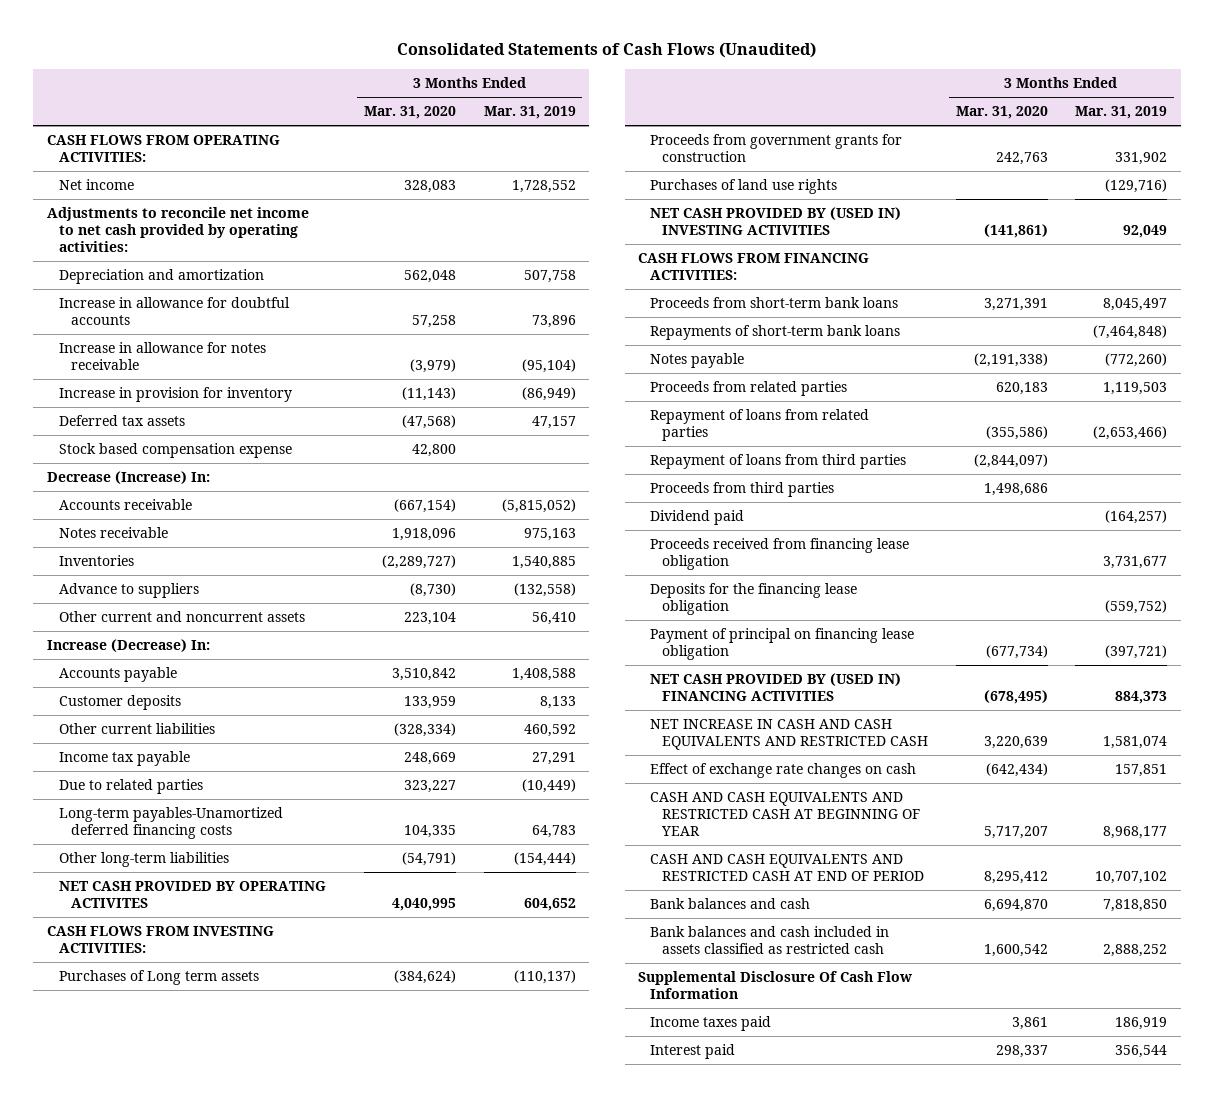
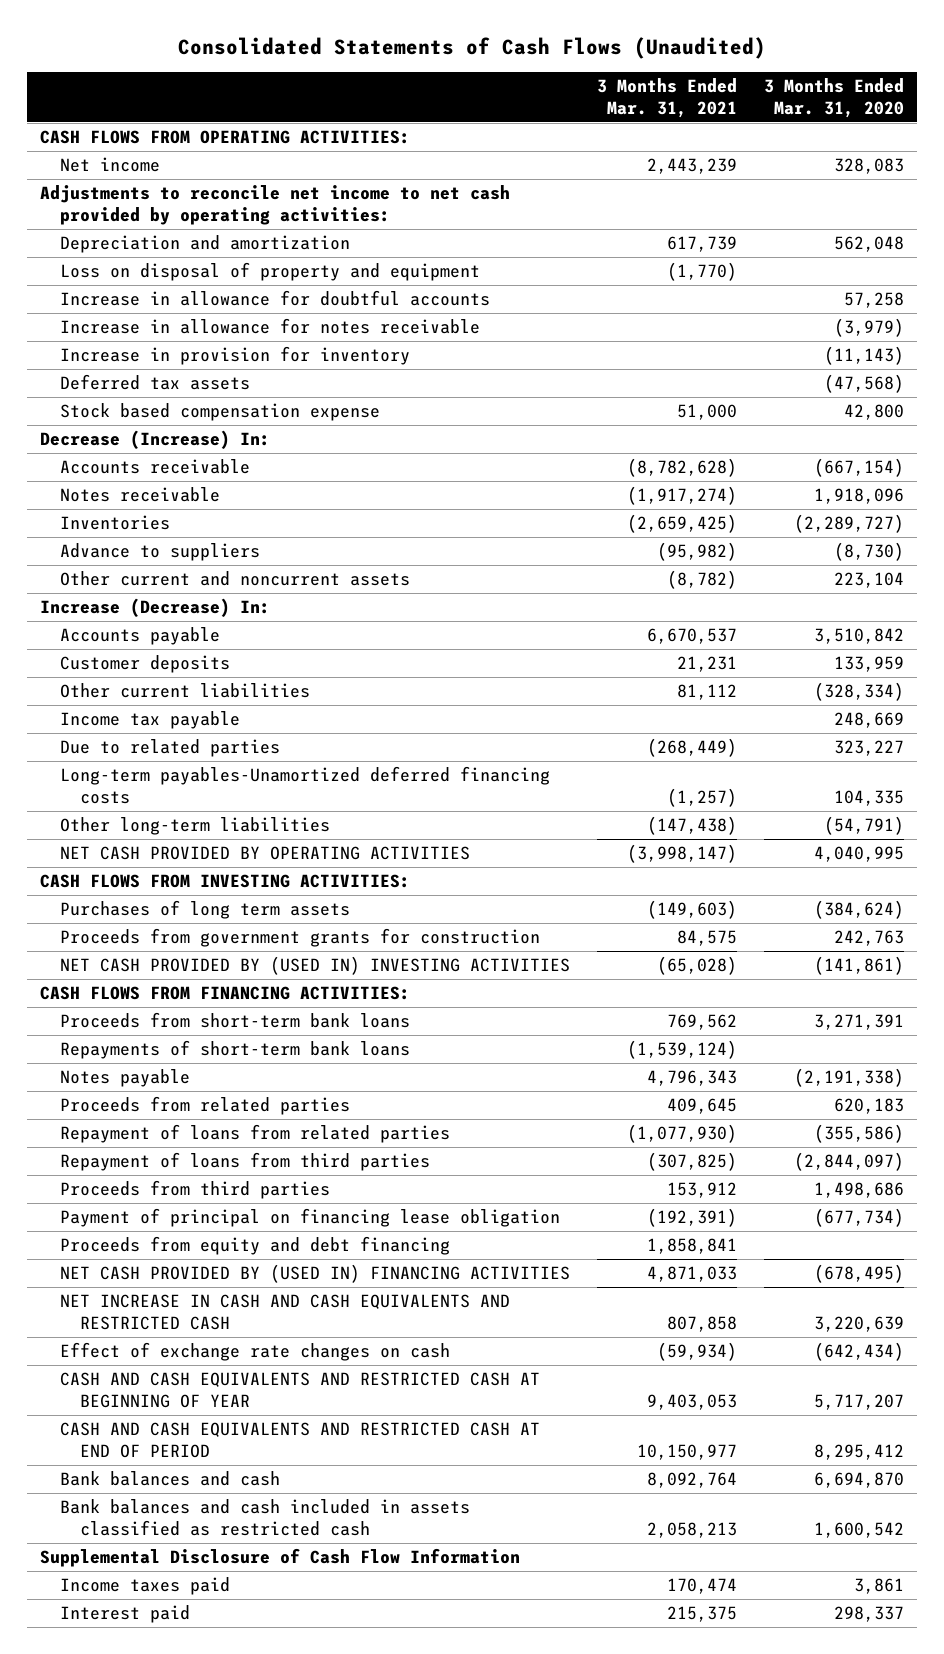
[483,106,576,120] Mar. 31, 2019 -> none
none -> [596,77,737,118] 3 Months Ended Mar. 31, 2021
none -> [60,262,481,282] Loss on disposal of property and equipment
[58,881,326,908] NET CASH PROVIDED BY OPERATING ACTIVITES -> [60,846,471,861] NET CASH PROVIDED BY OPERATING ACTIVITIES
[58,970,259,986] Purchases of Long term assets -> [60,900,351,920] Purchases of long term assets
[650,179,838,195] Purchases of land use rights -> none
[650,510,745,526] Dividend paid -> none
[650,538,910,570] Proceeds received from financing lease obligation -> none
[650,583,858,615] Deposits for the financing lease obligation -> none
none -> [60,1236,451,1256] Proceeds from equity and debt financing
[638,971,913,999] Supplemental Disclosure Of Cash Flow Information -> [39,1548,520,1568] Supplemental Disclosure of Cash Flow Information

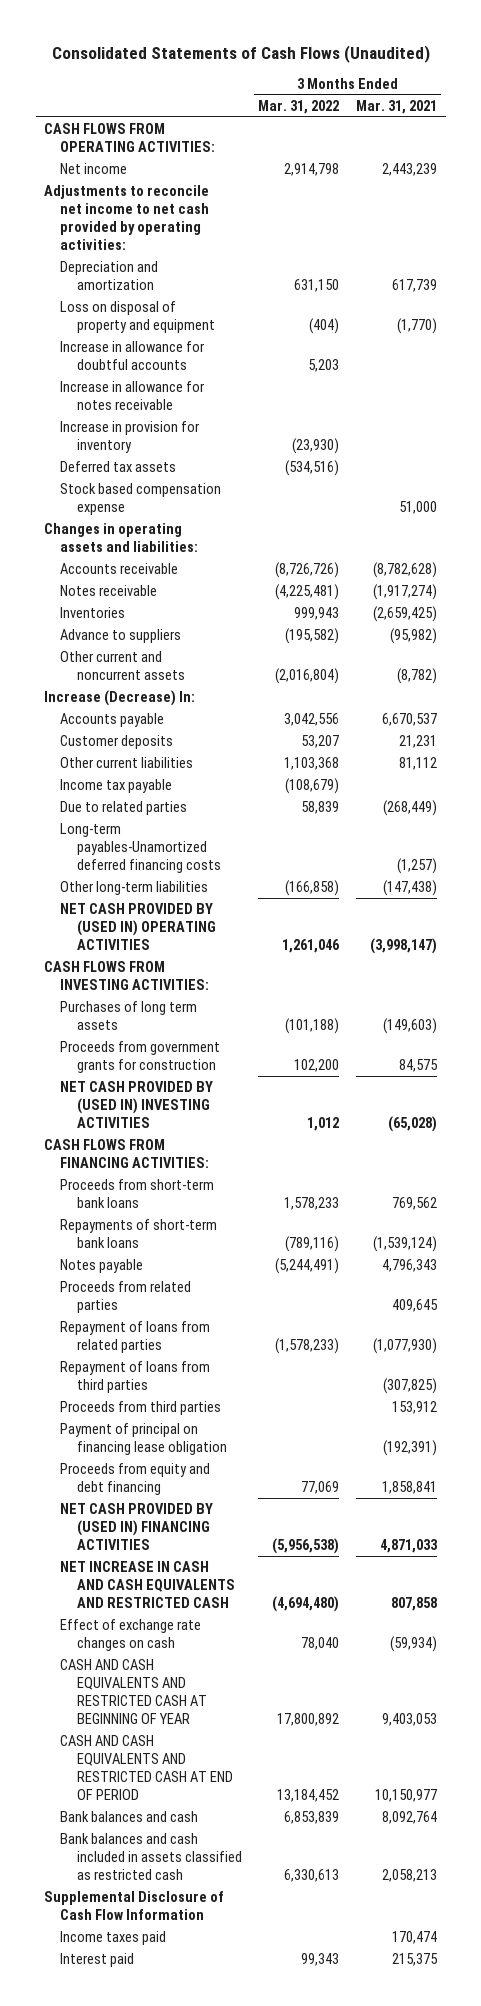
[763,77,904,118] 3 Months Ended Mar. 31, 2020 -> none
none -> [258,100,340,115] Mar. 31, 2022
[39,430,270,450] Decrease (Increase) In: -> none
none -> [44,523,199,553] Changes in operating assets and liabilities:
[60,846,471,861] NET CASH PROVIDED BY OPERATING ACTIVITIES -> [60,903,216,951] NET CASH PROVIDED BY (USED IN) OPERATING ACTIVITIES

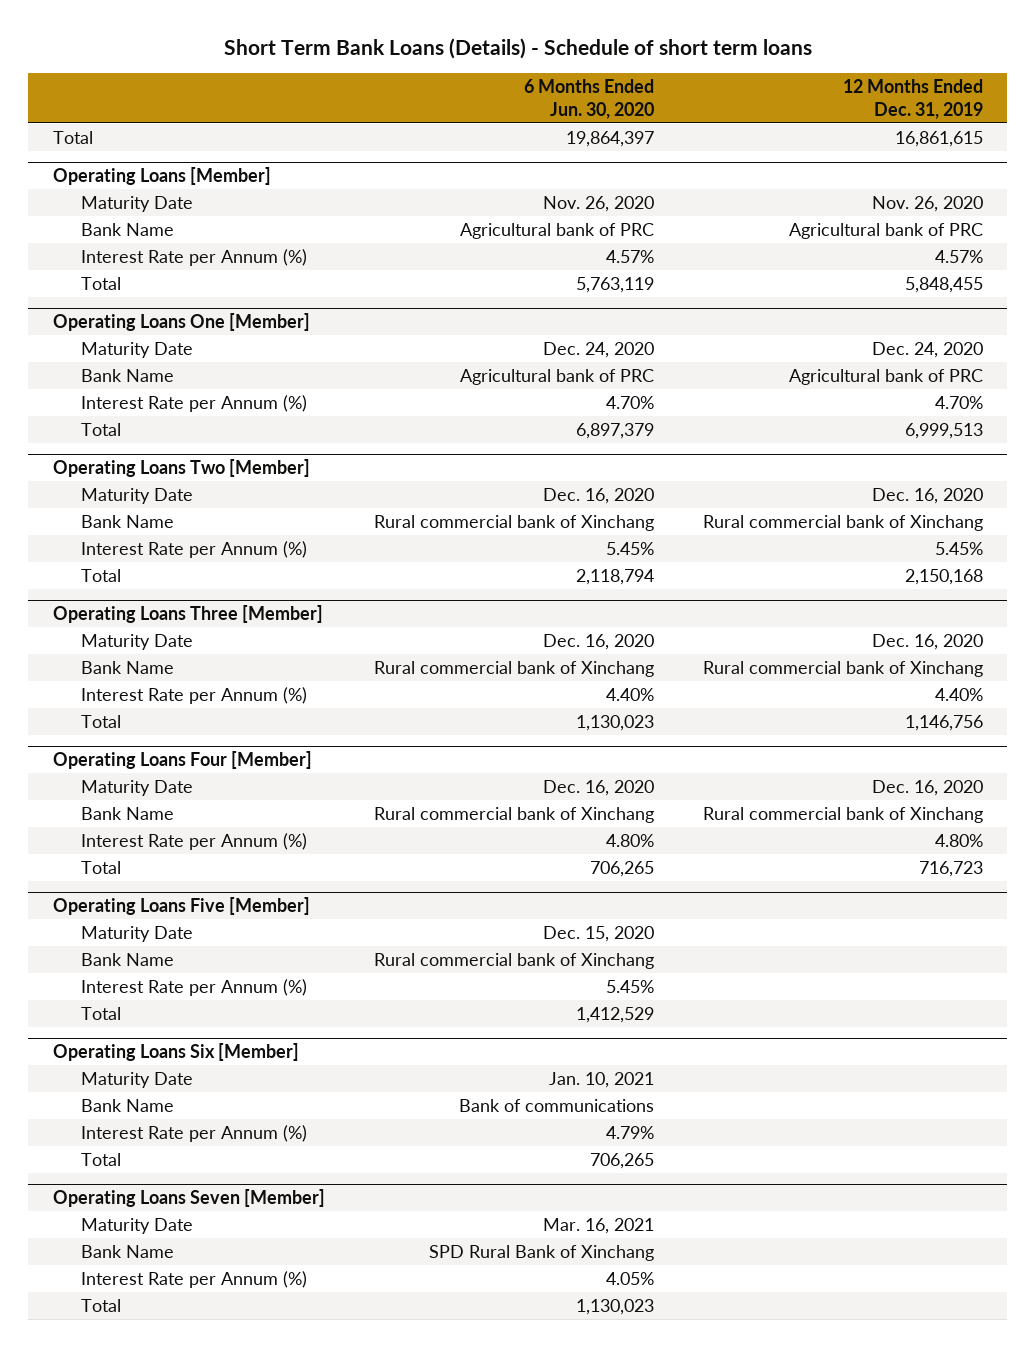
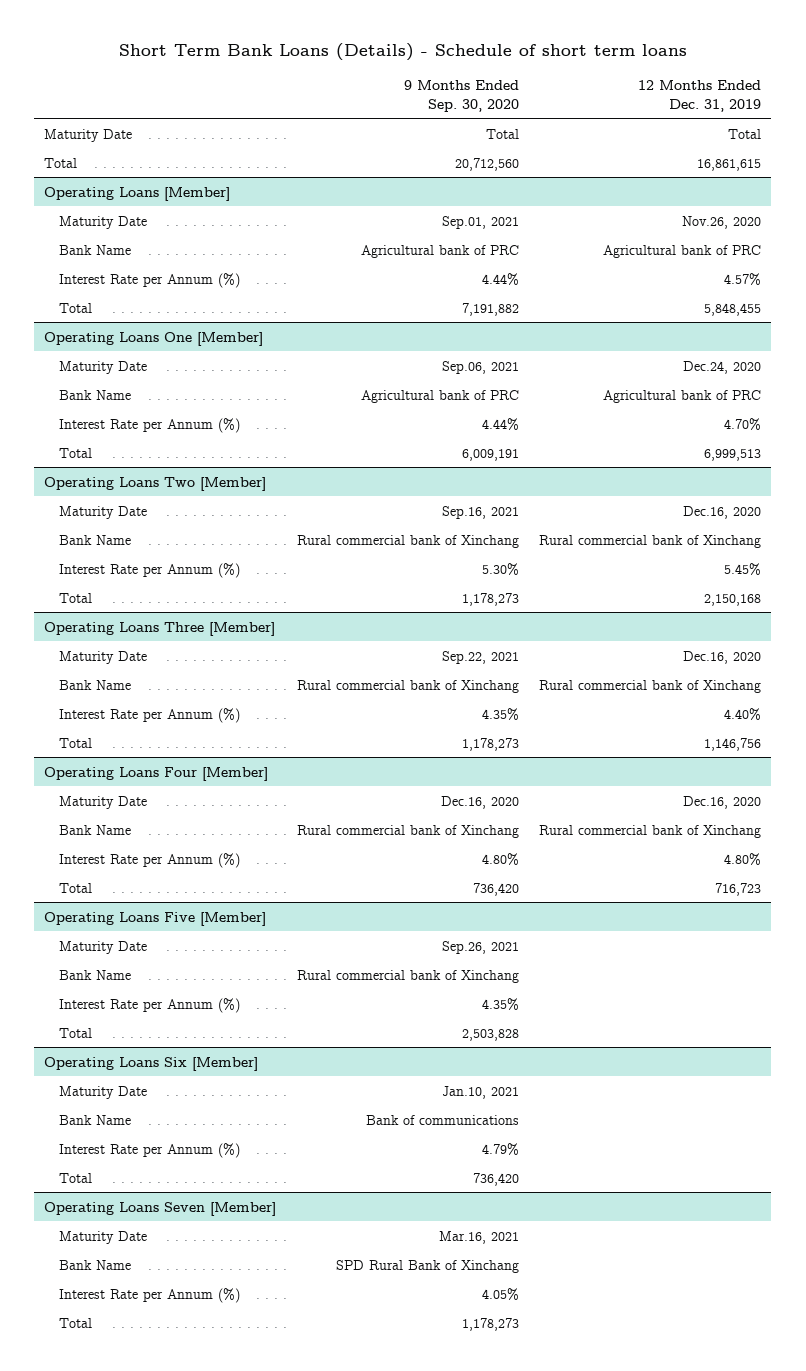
[523,79,654,119] 6 Months Ended Jun. 30, 2020 -> none
none -> [403,80,519,112] 9 Months Ended Sep. 30, 2020
none -> [44,128,133,142] Maturity Date
[871,195,983,212] Nov. 26, 2020 -> [682,215,762,229] Nov.26, 2020
[871,341,983,358] Dec. 24, 2020 -> [683,360,762,374] Dec.24, 2020
[871,487,983,504] Dec. 16, 2020 -> [683,505,762,519] Dec.16, 2020
[871,633,983,650] Dec. 16, 2020 -> [683,650,762,664] Dec.16, 2020
[871,779,983,796] Dec. 16, 2020 -> [683,795,762,809] Dec.16, 2020

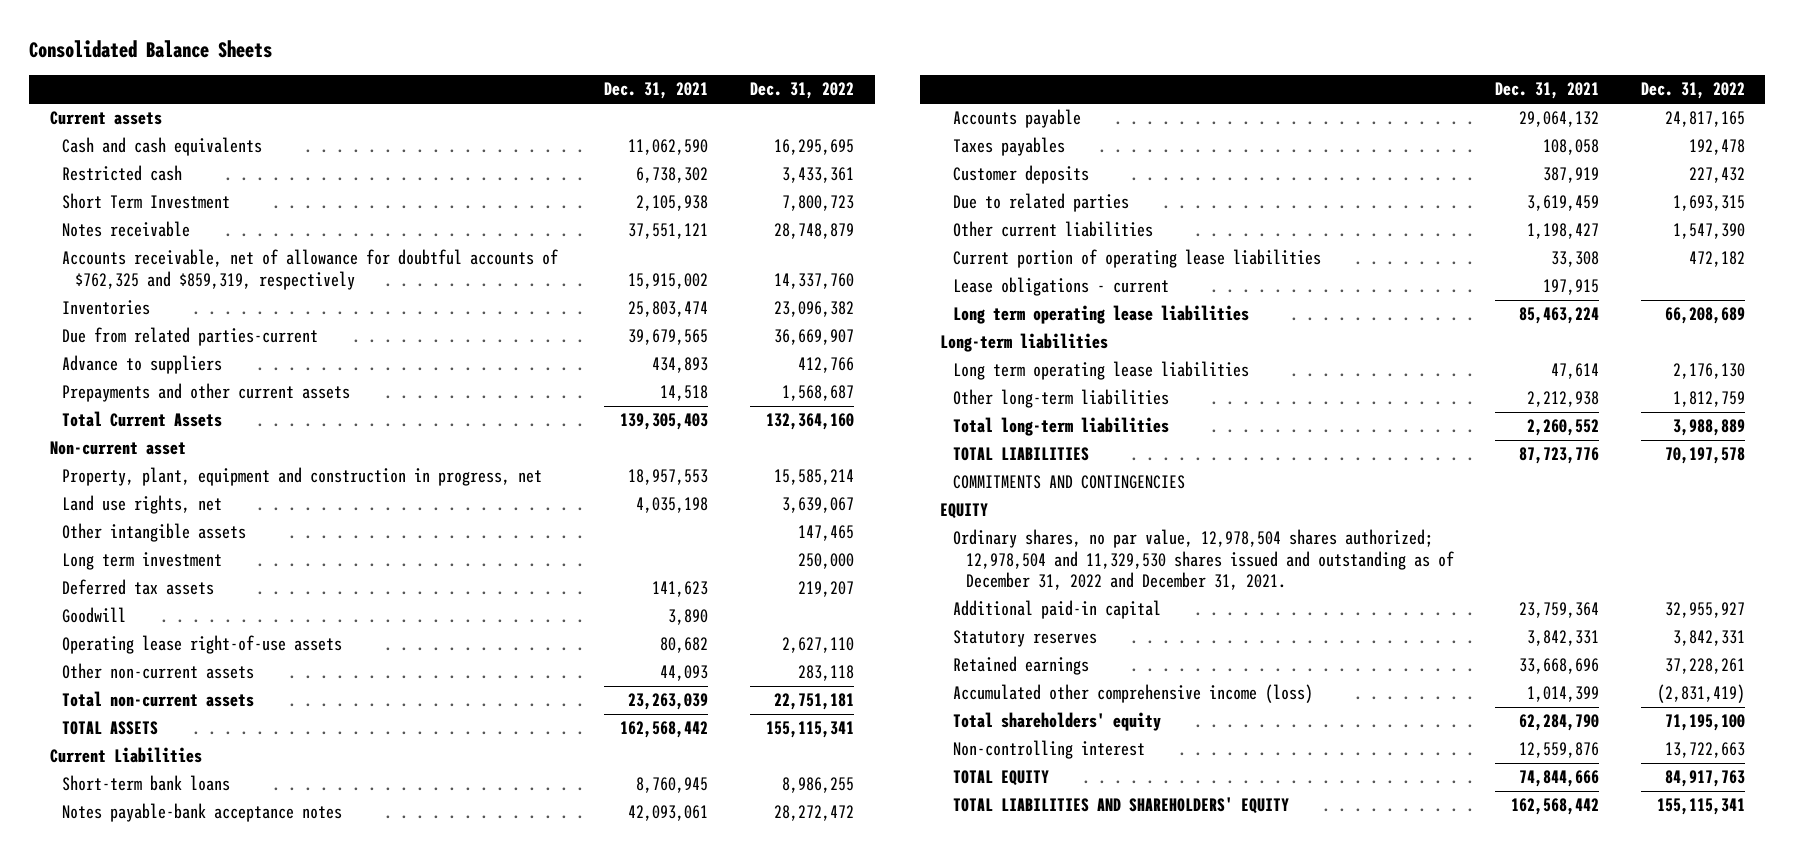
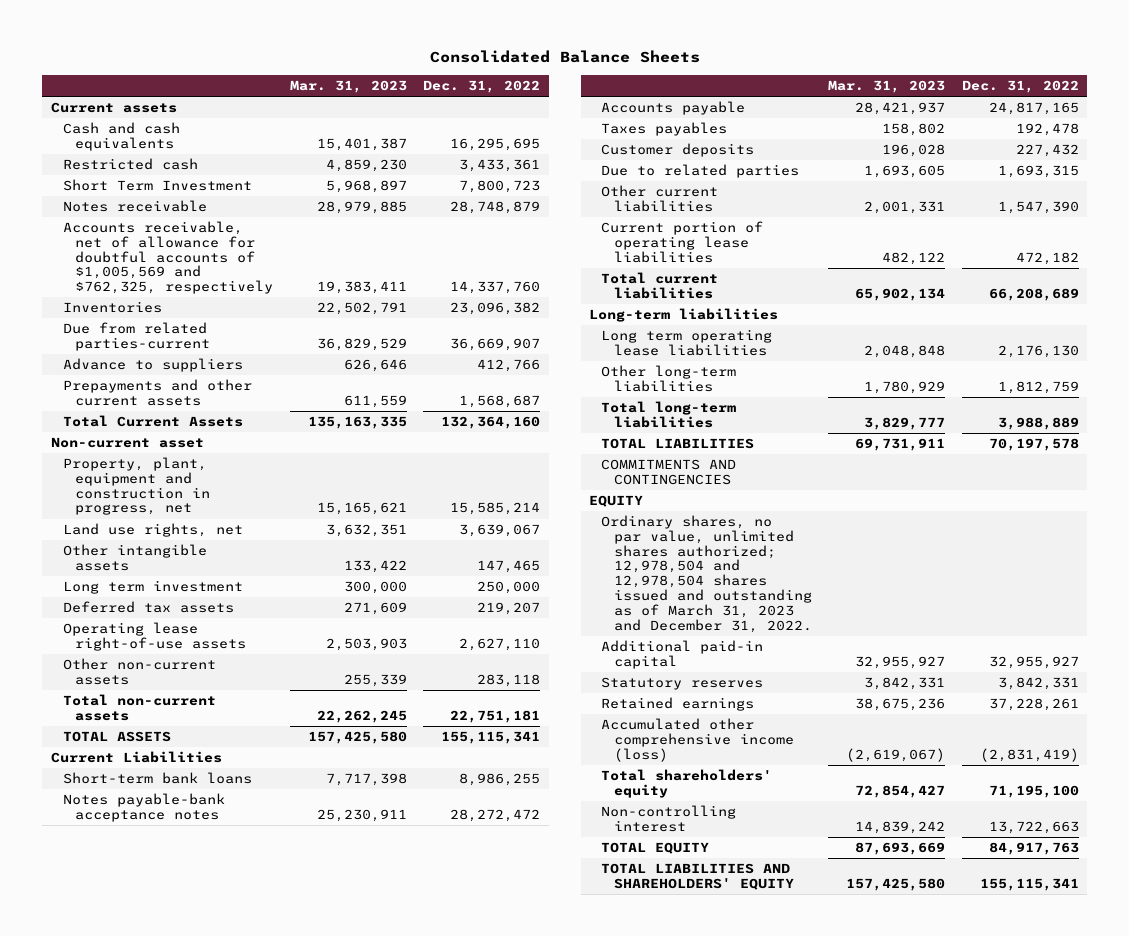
[604,82,709,100] Dec. 31, 2021 -> none
none -> [289,80,407,94] Mar. 31, 2023
[62,249,559,290] Accounts receivable, net of allowance for doubtful accounts of $762,325 and $859,319, respectively -> [62,221,274,295] Accounts receivable, net of allowance for doubtful accounts of $1,005,569 and $762,325, respectively
[62,607,127,624] Goodwill -> none
[953,277,1170,297] Lease obligations - current -> none
[953,305,1250,325] Long term operating lease liabilities -> [601,272,719,299] Total current liabilities
[953,529,1454,591] Ordinary shares, no par value, 12,978,504 shares authorized; 12,978,504 and 11,329,530 shares issued and outstanding as of December 31, 2022 and December 31, 2021. -> [601,515,812,633] Ordinary shares, no par value, unlimited shares authorized; 12,978,504 and 12,978,504 shares issued and outstanding as of March 31, 2023 and December 31, 2022.

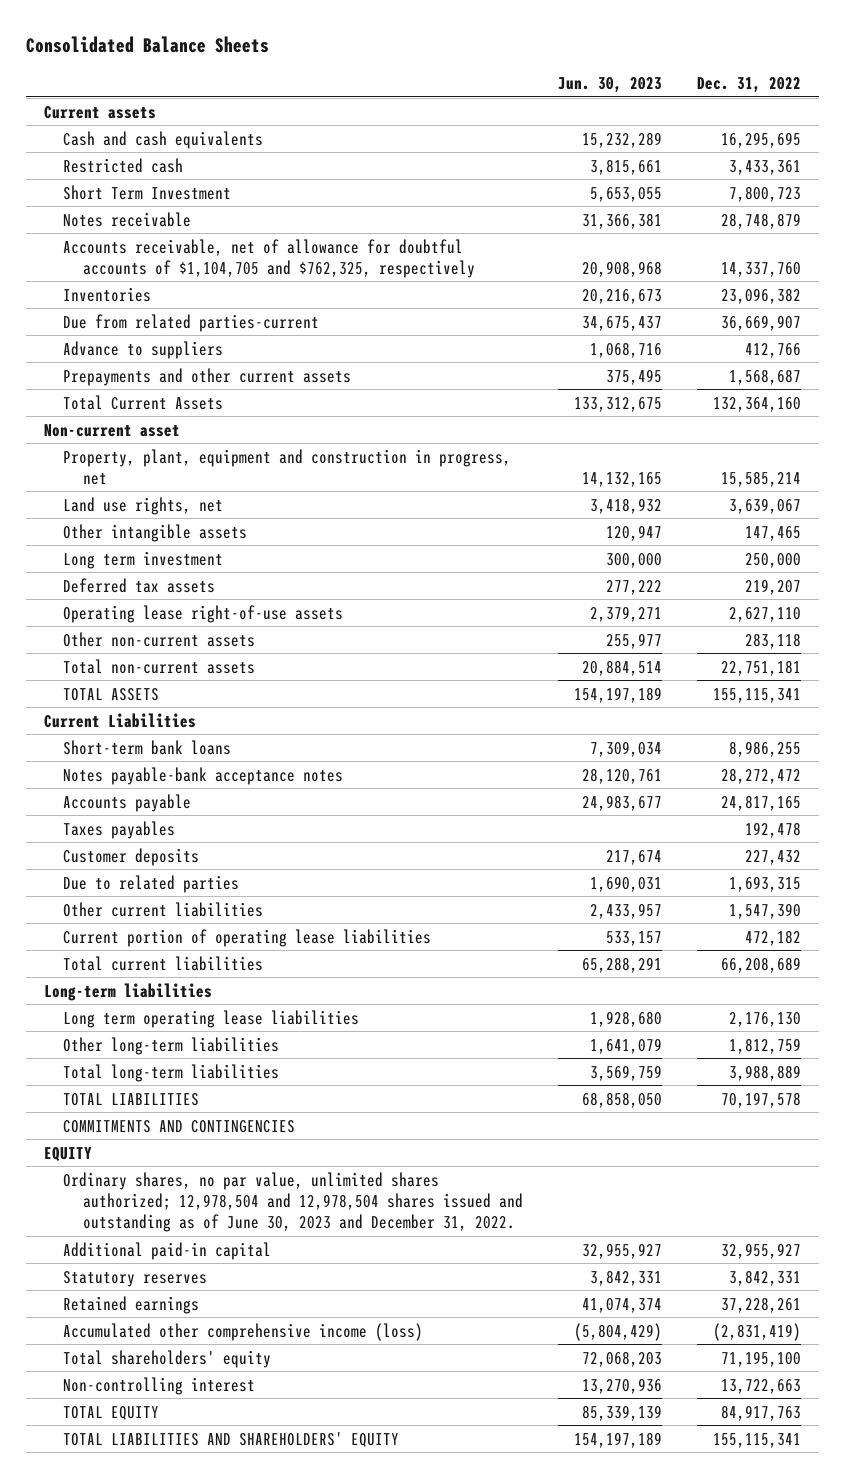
[289,80,407,94] Mar. 31, 2023 -> none
none -> [558,76,663,93] Jun. 30, 2023
[62,221,274,295] Accounts receivable, net of allowance for doubtful accounts of $1,005,569 and $762,325, respectively -> [63,238,475,278] Accounts receivable, net of allowance for doubtful accounts of $1,104,705 and $762,325, respectively
[601,515,812,633] Ordinary shares, no par value, unlimited shares authorized; 12,978,504 and 12,978,504 shares issued and outstanding as of March 31, 2023 and December 31, 2022. -> [63,1171,523,1232] Ordinary shares, no par value, unlimited shares authorized; 12,978,504 and 12,978,504 shares issued and outstanding as of June 30, 2023 and December 31, 2022.

